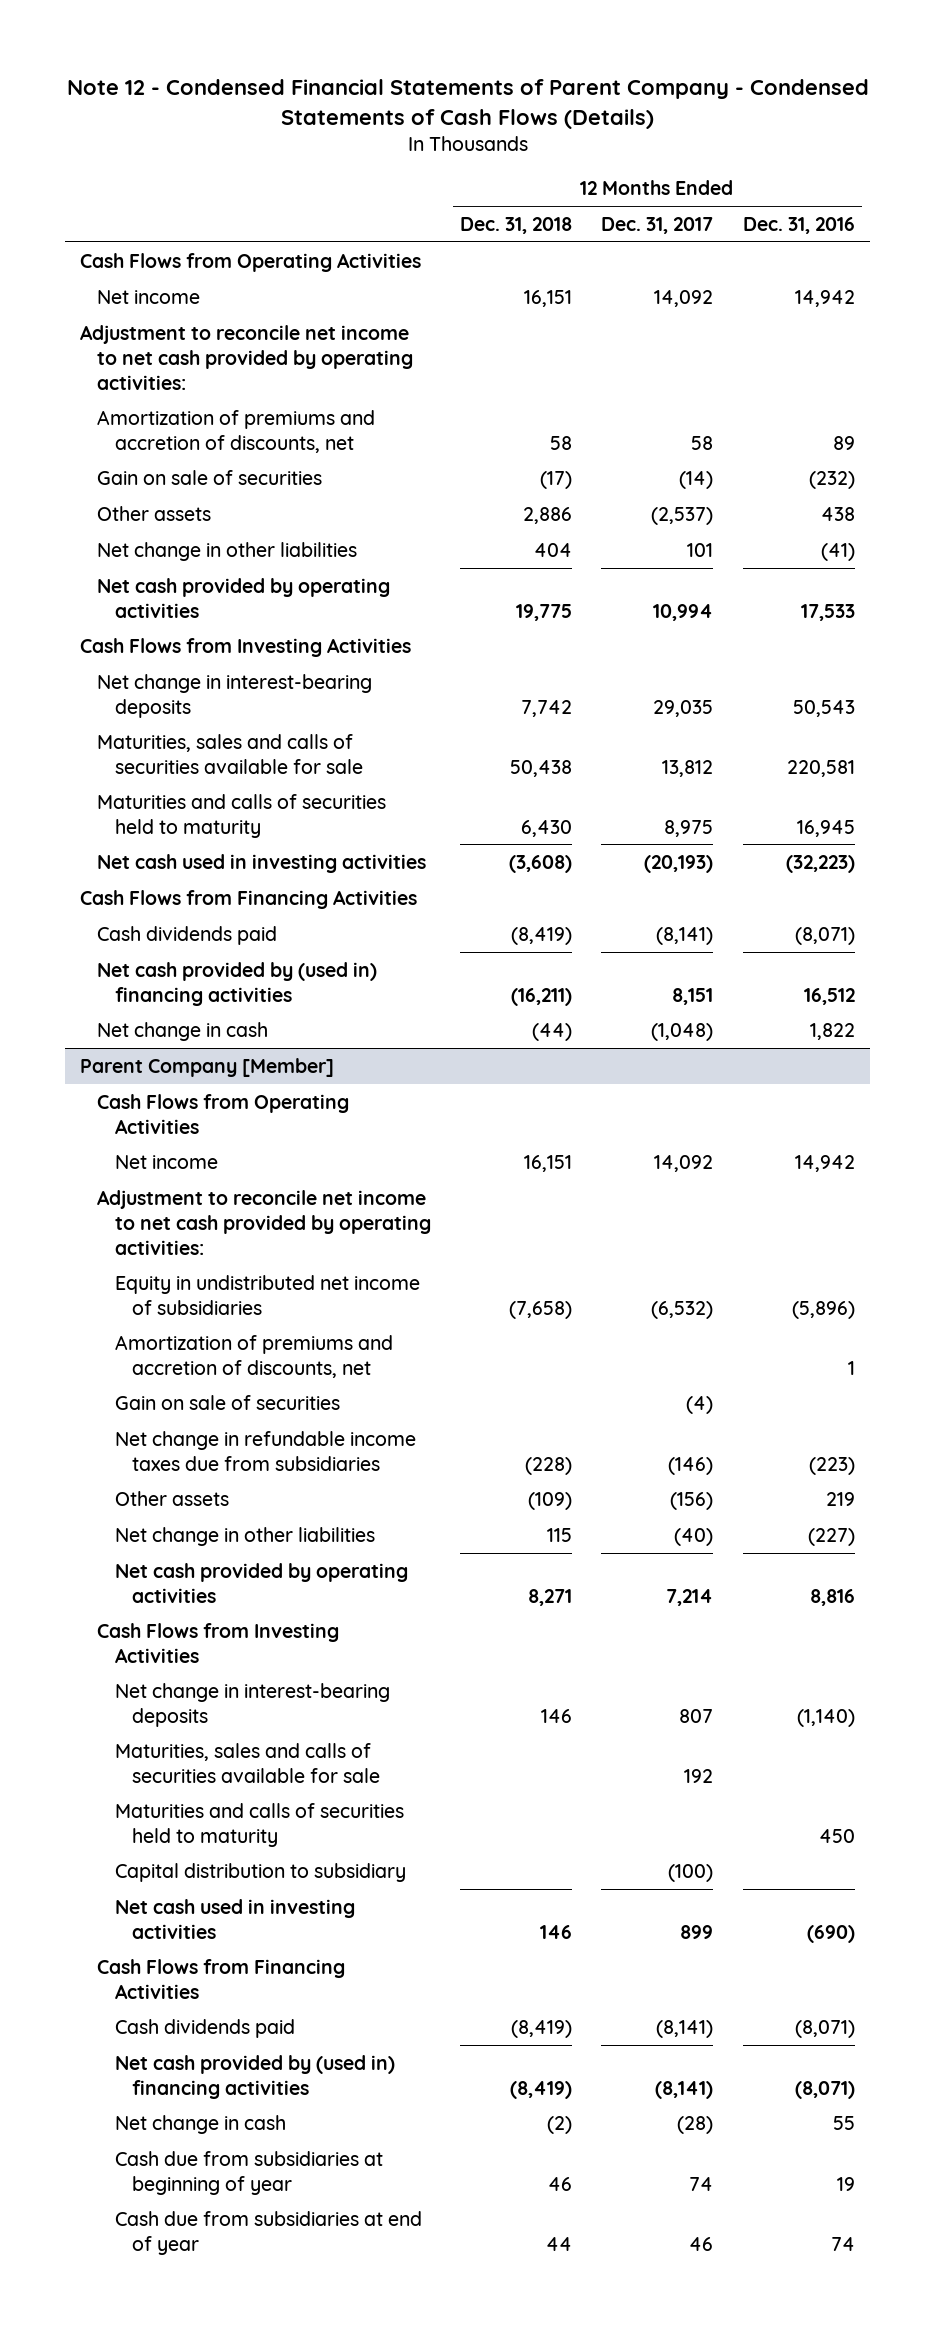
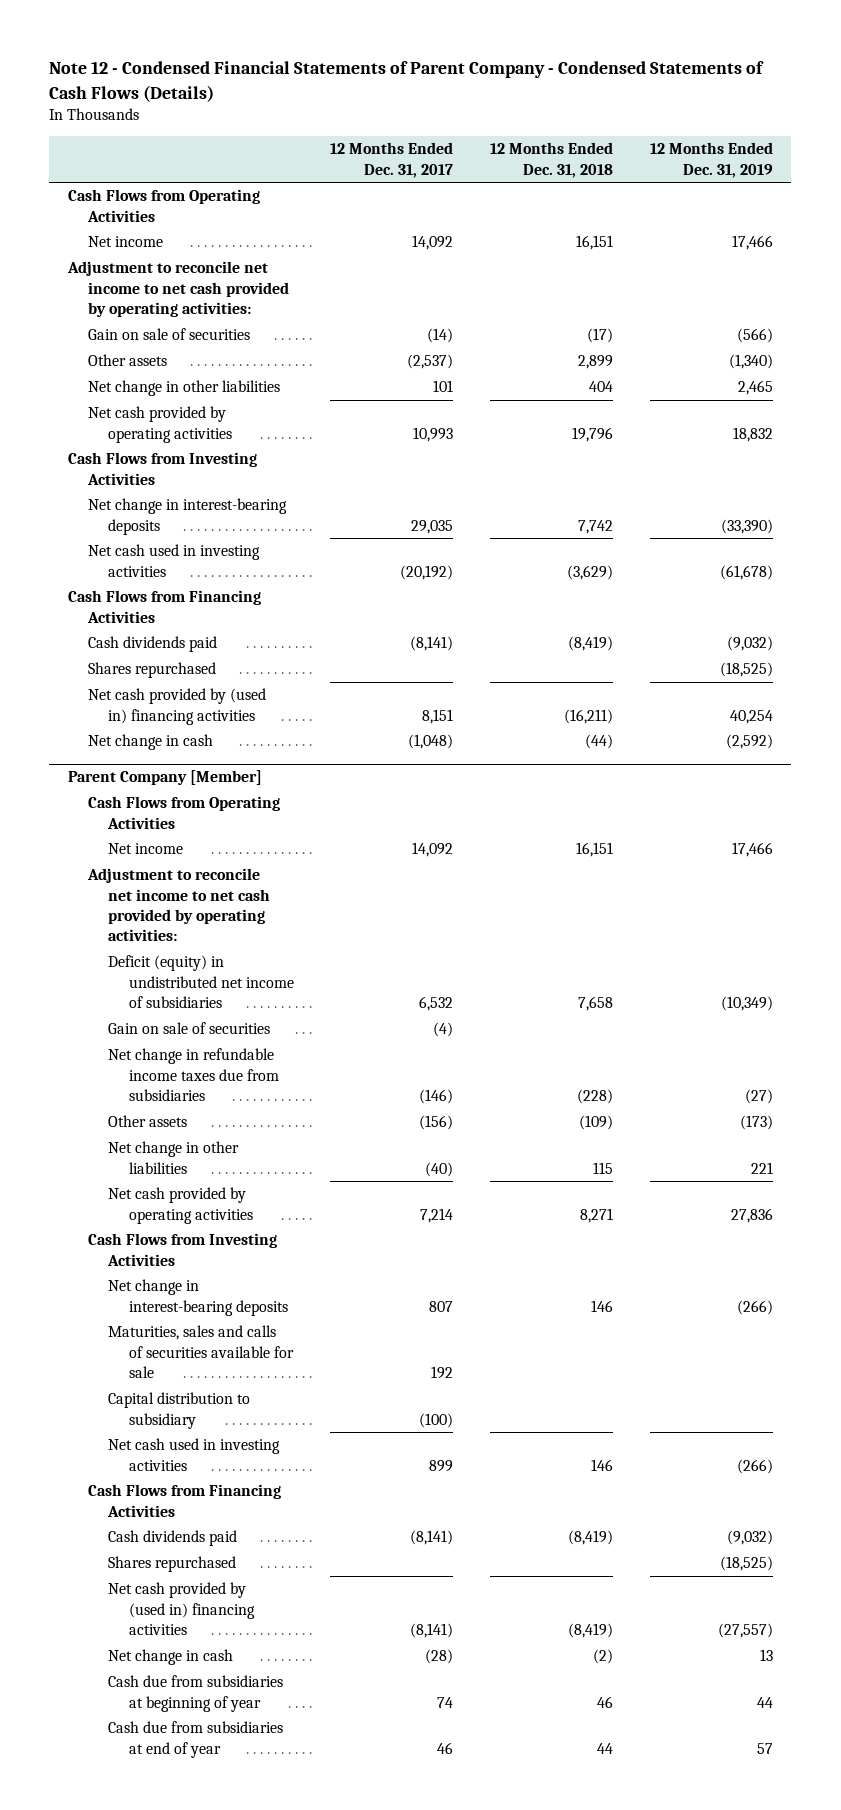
[742,216,855,234] Dec. 31, 2016 -> none
none -> [649,142,773,178] 12 Months Ended Dec. 31, 2019
[97,409,376,453] Amortization of premiums and accretion of discounts, net -> none
[523,506,573,524] 2,886 -> [578,355,614,370] 2,899
[516,603,573,621] 19,775 -> [572,426,614,442] 19,796
[653,603,714,621] 10,994 -> [413,426,454,442] 10,993
[97,733,363,774] Maturities, sales and calls of securities available for sale -> none
[97,793,387,838] Maturities and calls of securities held to maturity -> none
[509,854,573,873] (3,608) -> [567,564,614,580] (3,629)
[644,854,714,873] (20,193) -> [400,564,454,580] (20,192)
none -> [88,662,217,679] Shares repurchased
[114,1334,393,1378] Amortization of premiums and accretion of discounts, net -> none
[114,1274,420,1315] Equity in undistributed net income of subsidiaries -> [108,955,294,1009] Deficit (equity) in undistributed net income of subsidiaries
[509,1300,573,1319] (7,658) -> [578,996,614,1012] 7,658
[651,1300,714,1319] (6,532) -> [419,996,454,1012] 6,532
[114,1802,404,1847] Maturities and calls of securities held to maturity -> none
none -> [108,1556,237,1573] Shares repurchased

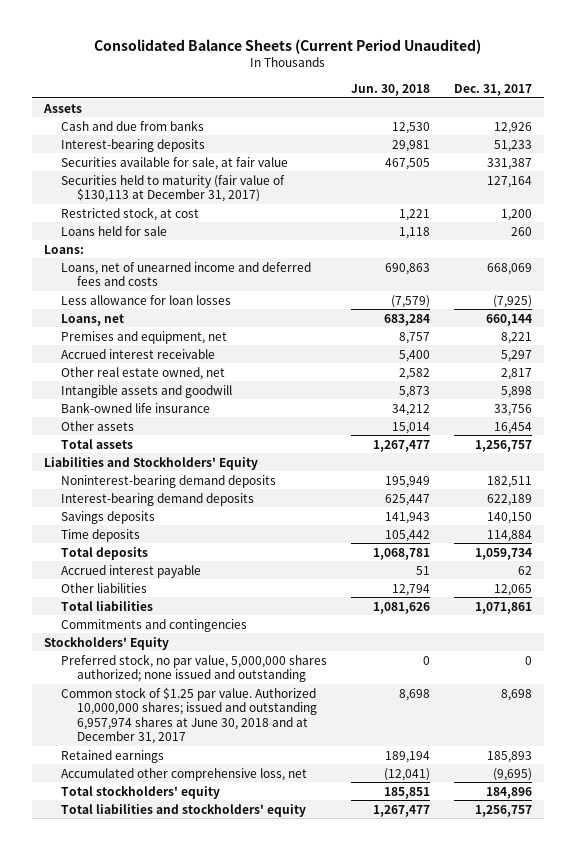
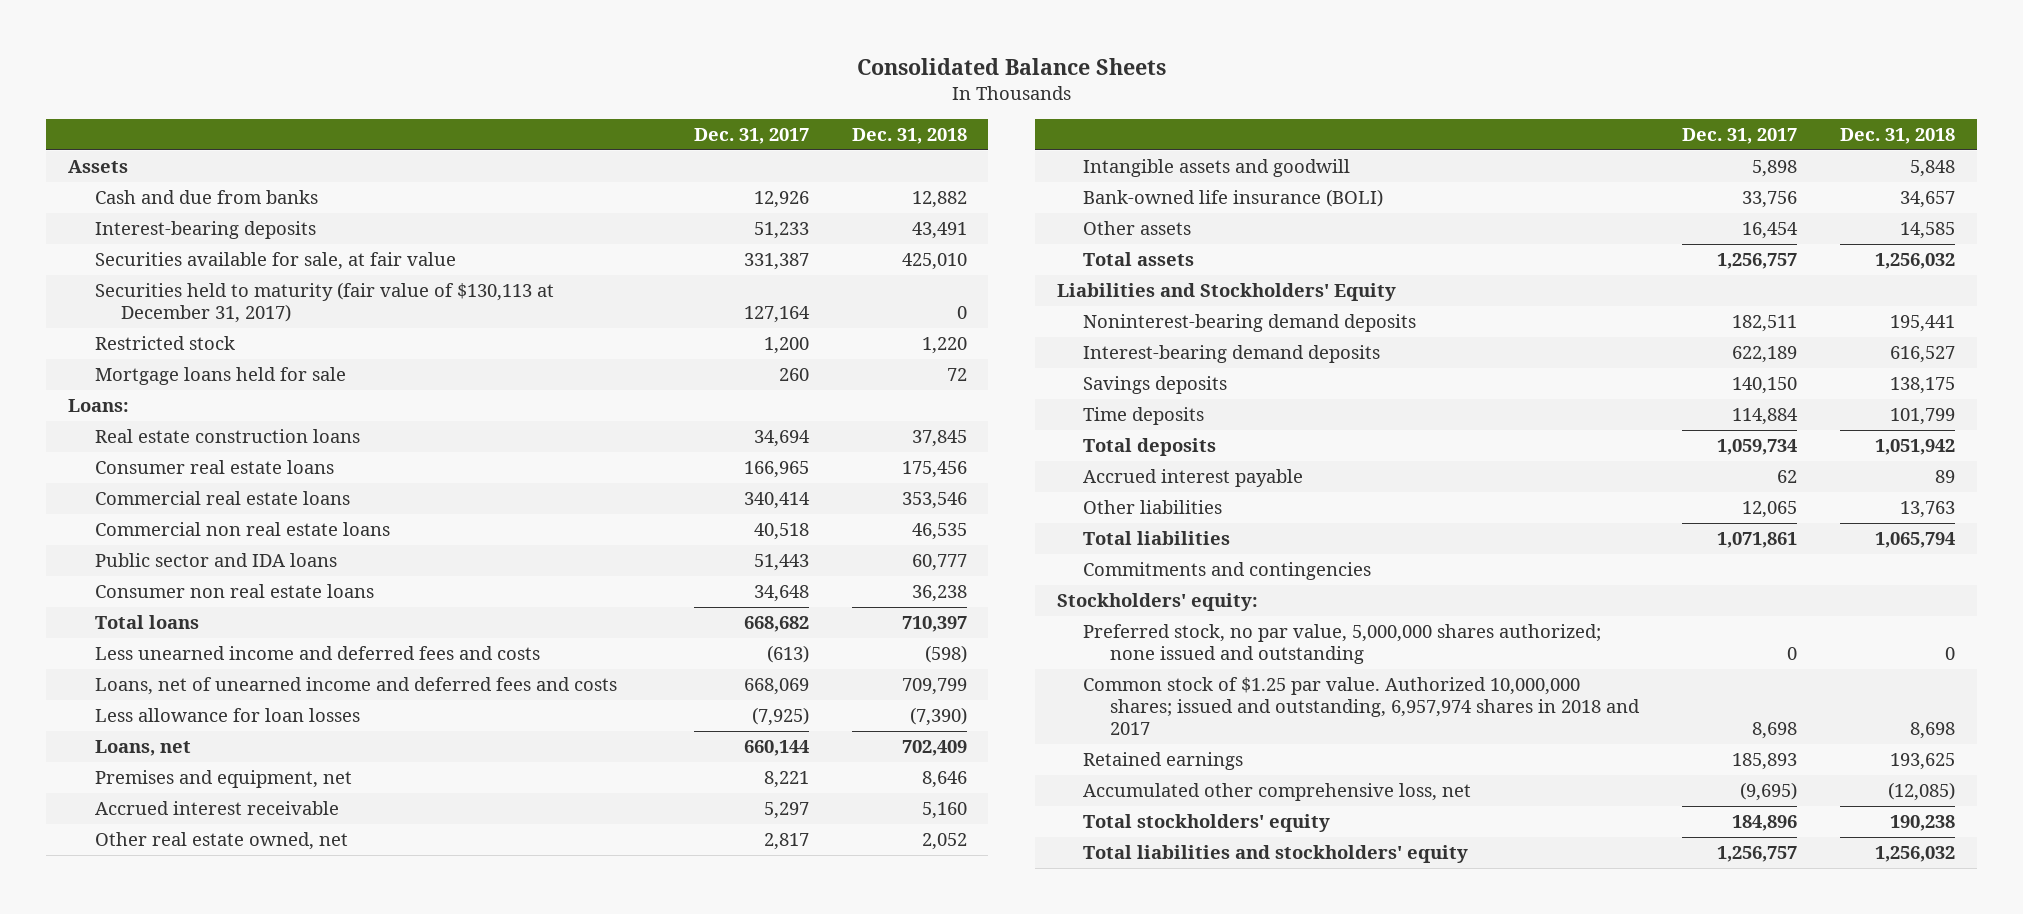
[94,38,482,54] Consolidated Balance Sheets (Current Period Unaudited) -> [856,58,1166,76] Consolidated Balance Sheets
[350,83,430,96] Jun. 30, 2018 -> none
none -> [851,127,967,144] Dec. 31, 2018
[60,206,199,221] Restricted stock, at cost -> [94,336,235,351] Restricted stock
[60,225,167,236] Loans held for sale -> [94,367,346,386] Mortgage loans held for sale
none -> [94,429,360,444] Real estate construction loans
none -> [94,460,334,475] Consumer real estate loans
none -> [94,491,350,506] Commercial real estate loans
none -> [94,522,390,537] Commercial non real estate loans
none -> [94,553,337,568] Public sector and IDA loans
none -> [94,584,374,599] Consumer non real estate loans
none -> [94,615,199,630] Total loans
none -> [94,646,540,661] Less unearned income and deferred fees and costs
[60,401,210,413] Bank-owned life insurance -> [1083,189,1384,208] Bank-owned life insurance (BOLI)
[43,636,169,650] Stockholders' Equity -> [1056,593,1258,612] Stockholders' equity:
[60,686,318,745] Common stock of $1.25 par value. Authorized 10,000,000 shares; issued and outstanding 6,957,974 shares at June 30, 2018 and at December 31, 2017 -> [1083,677,1640,736] Common stock of $1.25 par value. Authorized 10,000,000 shares; issued and outstanding, 6,957,974 shares in 2018 and 2017

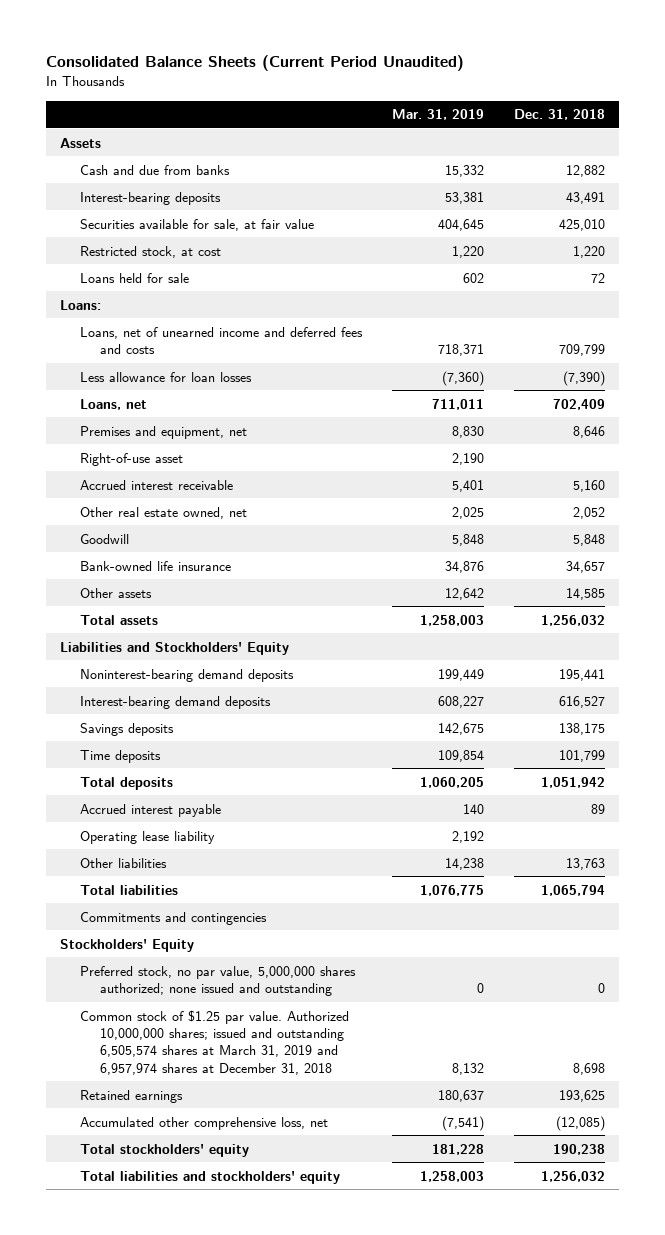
[856,58,1166,76] Consolidated Balance Sheets -> [45,55,464,72] Consolidated Balance Sheets (Current Period Unaudited)
[693,127,809,144] Dec. 31, 2017 -> none
none -> [391,109,484,121] Mar. 31, 2019
[94,282,554,324] Securities held to maturity (fair value of $130,113 at December 31, 2017) -> none
[94,336,235,351] Restricted stock -> [80,245,222,258] Restricted stock, at cost
[94,367,346,386] Mortgage loans held for sale -> [80,272,190,283] Loans held for sale
[94,429,360,444] Real estate construction loans -> none
[94,460,334,475] Consumer real estate loans -> none
[94,491,350,506] Commercial real estate loans -> none
[94,522,390,537] Commercial non real estate loans -> none
[94,553,337,568] Public sector and IDA loans -> none
[94,584,374,599] Consumer non real estate loans -> none
[94,615,199,630] Total loans -> none
[94,646,540,661] Less unearned income and deferred fees and costs -> none
none -> [80,452,184,466] Right-of-use asset
[1083,159,1351,178] Intangible assets and goodwill -> [80,533,130,544] Goodwill
[1083,189,1384,208] Bank-owned life insurance (BOLI) -> [80,560,232,571] Bank-owned life insurance
none -> [80,830,216,844] Operating lease liability
[1056,593,1258,612] Stockholders' equity: -> [60,938,195,952] Stockholders' Equity
[1083,677,1640,736] Common stock of $1.25 par value. Authorized 10,000,000 shares; issued and outstanding, 6,957,974 shares in 2018 and 2017 -> [80,1009,350,1075] Common stock of $1.25 par value. Authorized 10,000,000 shares; issued and outstanding 6,505,574 shares at March 31, 2019 and 6,957,974 shares at December 31, 2018

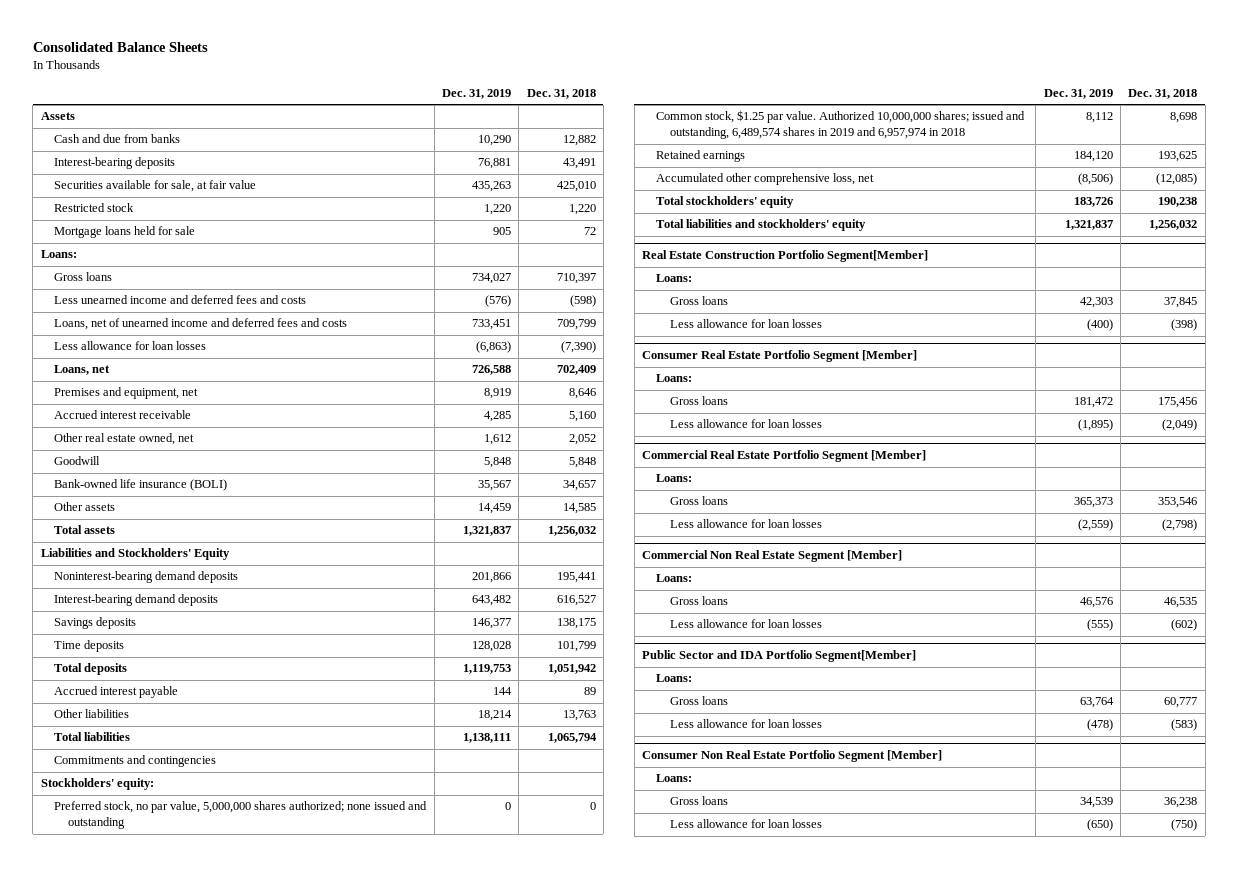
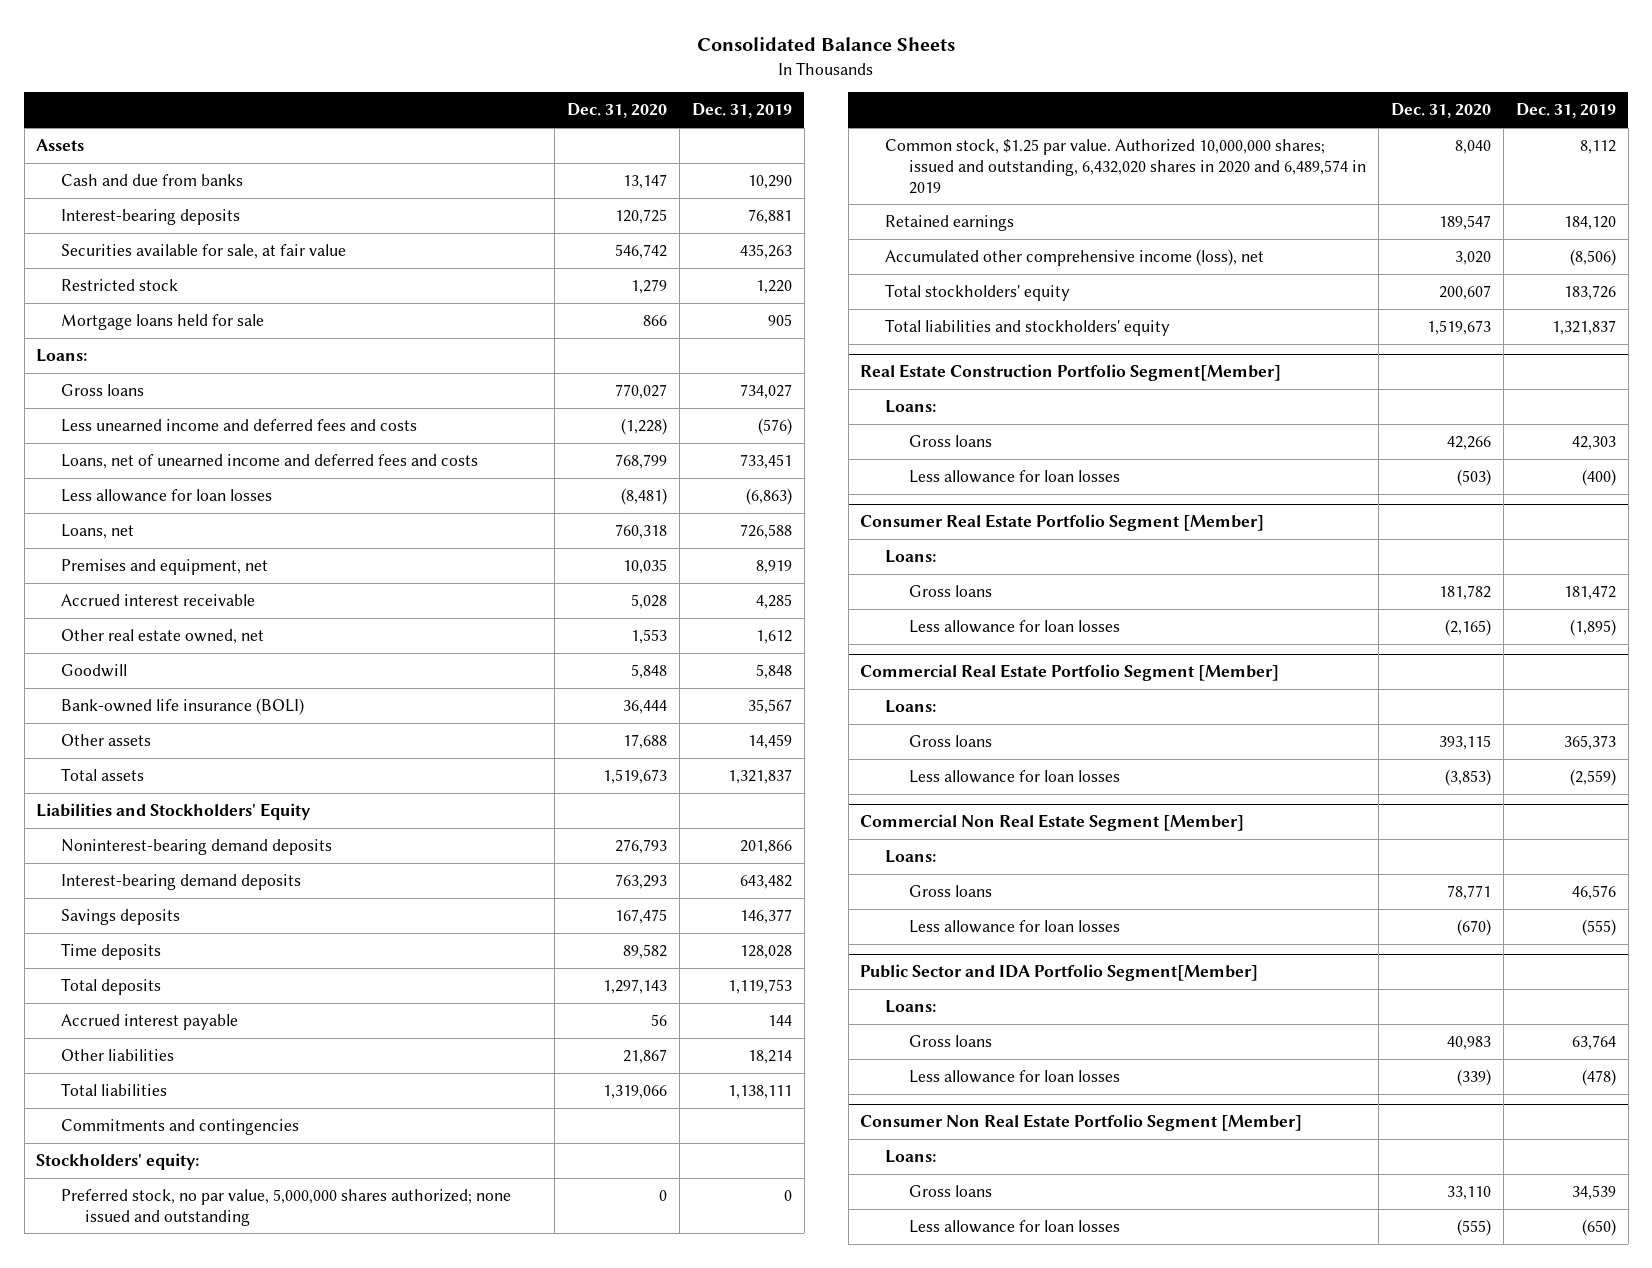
[526,88,596,99] Dec. 31, 2018 -> none
none -> [567,103,668,119] Dec. 31, 2020
[656,110,1026,140] Common stock, $1.25 par value. Authorized 10,000,000 shares; issued and outstanding, 6,489,574 shares in 2019 and 6,957,974 in 2018 -> [884,139,1367,194] Common stock, $1.25 par value. Authorized 10,000,000 shares; issued and outstanding, 6,432,020 shares in 2020 and 6,489,574 in 2019
[656,173,875,186] Accumulated other comprehensive loss, net -> [884,249,1264,267] Accumulated other comprehensive income (loss), net

